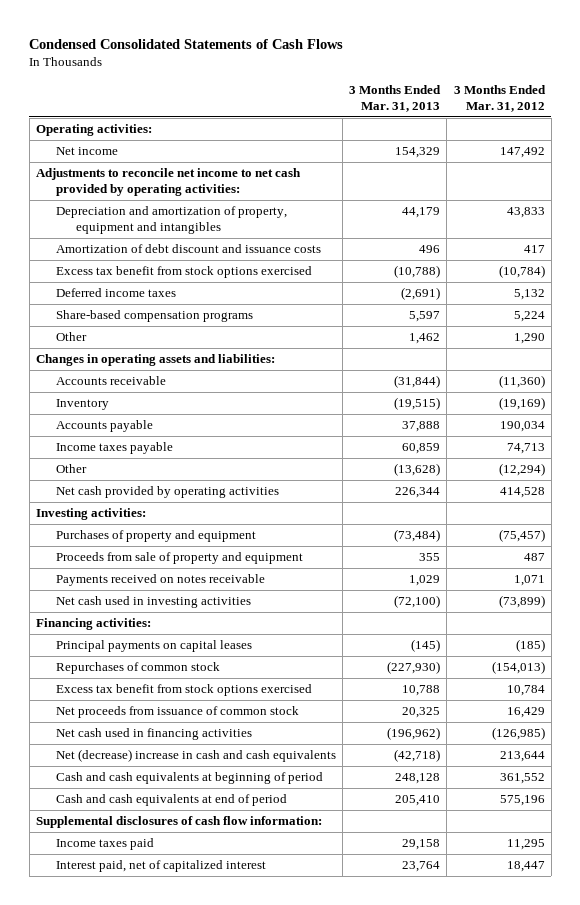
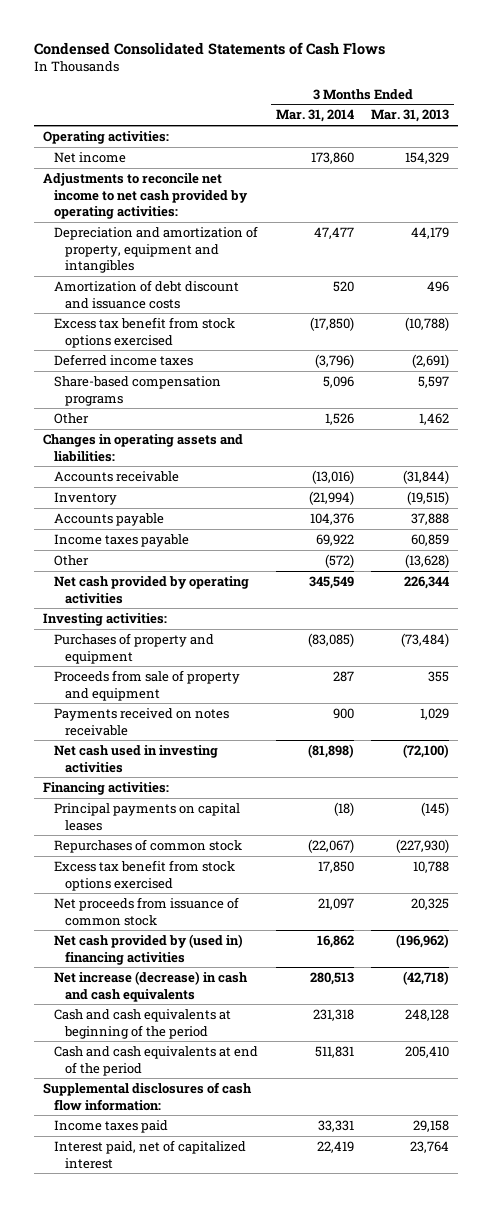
[453,85,546,112] 3 Months Ended Mar. 31, 2012 -> none
none -> [275,109,354,123] Mar. 31, 2014
[56,728,253,741] Net cash used in financing activities -> [54,933,244,965] Net cash provided by (used in) financing activities
[56,749,337,763] Net (decrease) increase in cash and cash equivalents -> [54,970,249,1002] Net increase (decrease) in cash and cash equivalents
[56,772,324,785] Cash and cash equivalents at beginning of period -> [54,1008,232,1039] Cash and cash equivalents at beginning of the period
[56,794,288,807] Cash and cash equivalents at end of period -> [54,1045,259,1076] Cash and cash equivalents at end of the period

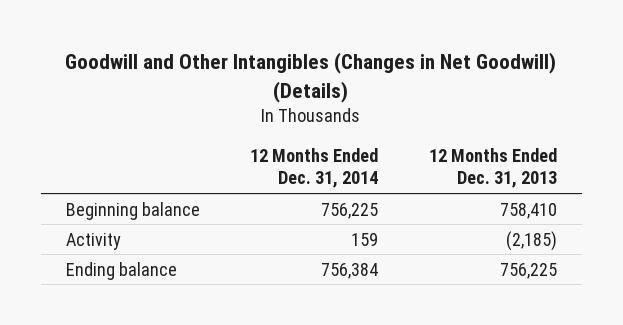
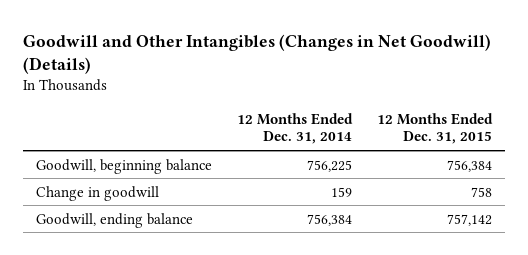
[428,147,557,189] 12 Months Ended Dec. 31, 2013 -> none
none -> [377,112,494,145] 12 Months Ended Dec. 31, 2015
[66,201,201,220] Beginning balance -> [35,158,212,174] Goodwill, beginning balance
[66,232,122,250] Activity -> [35,185,159,201] Change in goodwill
[66,261,178,280] Ending balance -> [35,212,193,228] Goodwill, ending balance

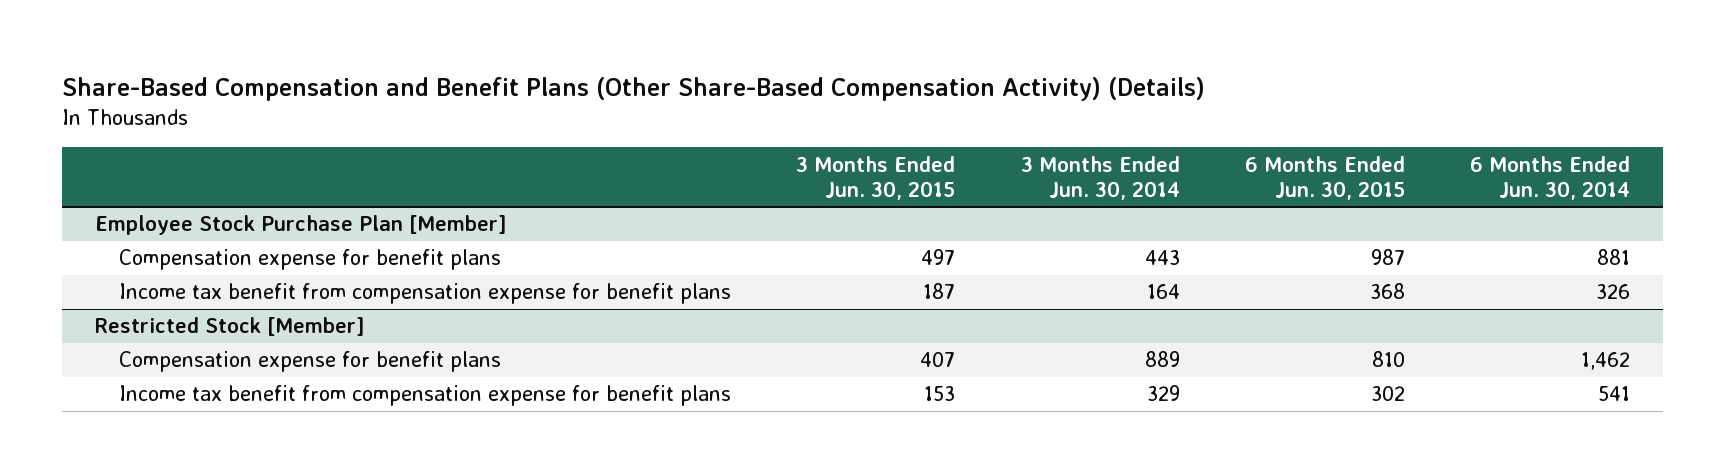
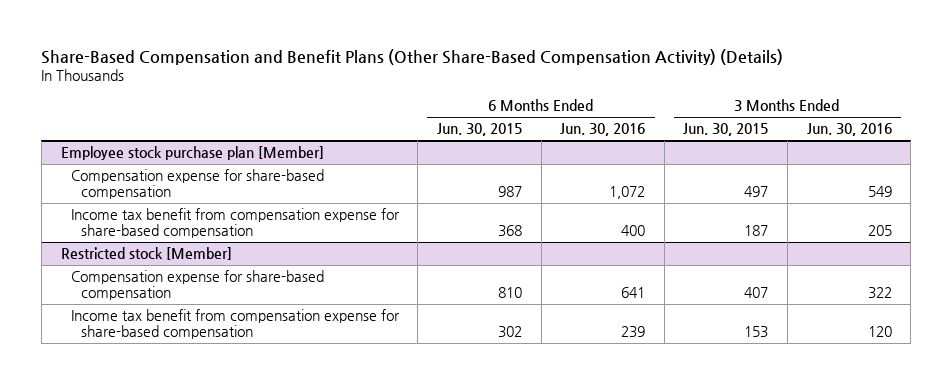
[1020,155,1180,200] 3 Months Ended Jun. 30, 2014 -> none
[1469,155,1630,200] 6 Months Ended Jun. 30, 2014 -> none
none -> [560,123,646,137] Jun. 30, 2016
none -> [806,123,892,137] Jun. 30, 2016
[94,215,507,236] Employee Stock Purchase Plan [Member] -> [60,146,324,161] Employee stock purchase plan [Member]
[119,249,502,271] Compensation expense for benefit plans -> [70,169,324,200] Compensation expense for share-based compensation
[119,283,732,305] Income tax benefit from compensation expense for benefit plans -> [70,208,400,239] Income tax benefit from compensation expense for share-based compensation
[94,317,365,337] Restricted Stock [Member] -> [60,247,232,261] Restricted stock [Member]
[119,351,502,373] Compensation expense for benefit plans -> [70,270,324,301] Compensation expense for share-based compensation
[119,385,732,407] Income tax benefit from compensation expense for benefit plans -> [70,309,400,340] Income tax benefit from compensation expense for share-based compensation

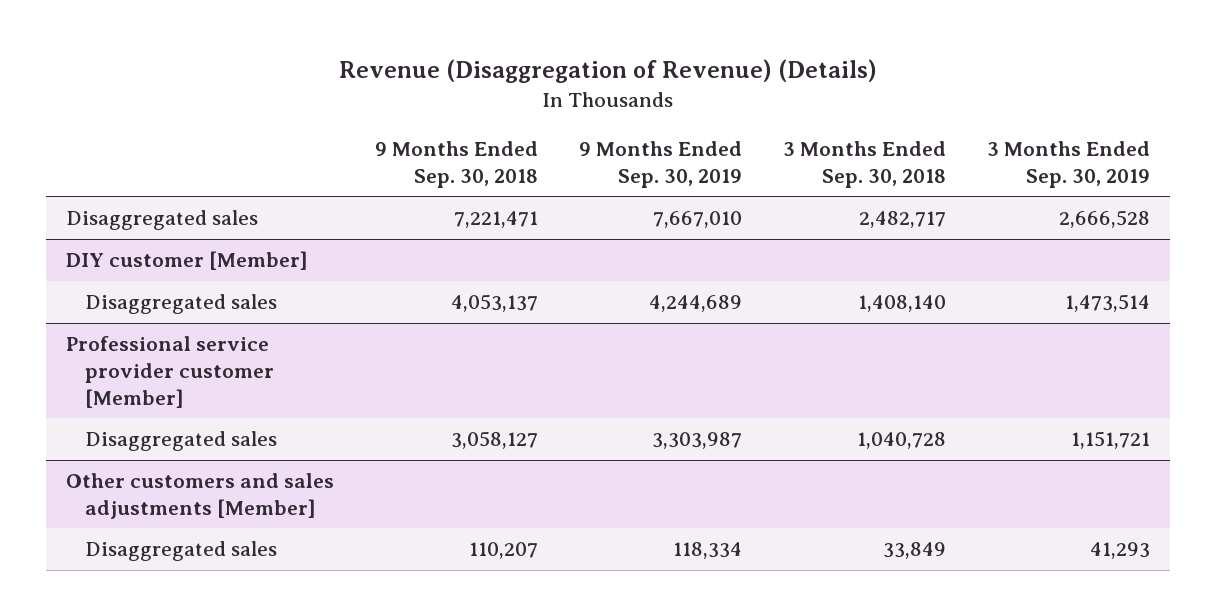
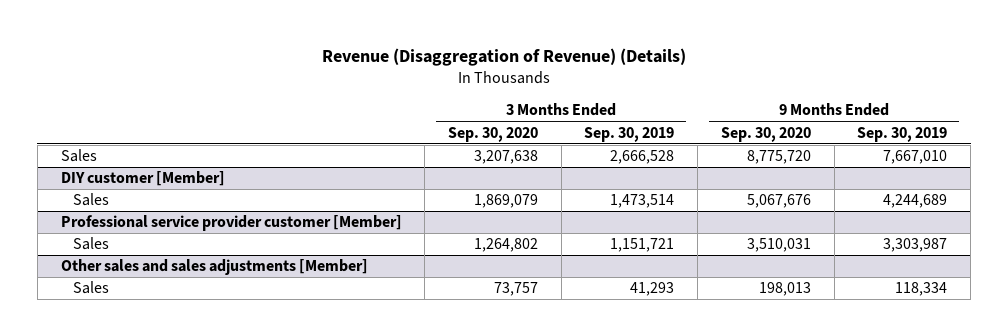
[375,140,539,188] 9 Months Ended Sep. 30, 2018 -> none
[782,140,946,188] 3 Months Ended Sep. 30, 2018 -> none
none -> [448,126,539,142] Sep. 30, 2020
none -> [720,126,811,142] Sep. 30, 2020
[66,210,259,231] Disaggregated sales -> [60,149,97,163] Sales
[85,294,278,315] Disaggregated sales -> [72,193,109,207] Sales
[85,431,278,452] Disaggregated sales -> [72,237,109,251] Sales
[66,473,335,519] Other customers and sales adjustments [Member] -> [60,259,368,276] Other sales and sales adjustments [Member]
[85,541,278,562] Disaggregated sales -> [72,281,109,295] Sales

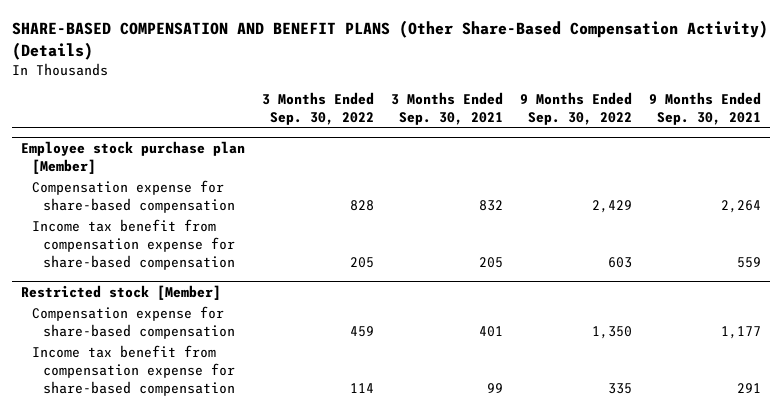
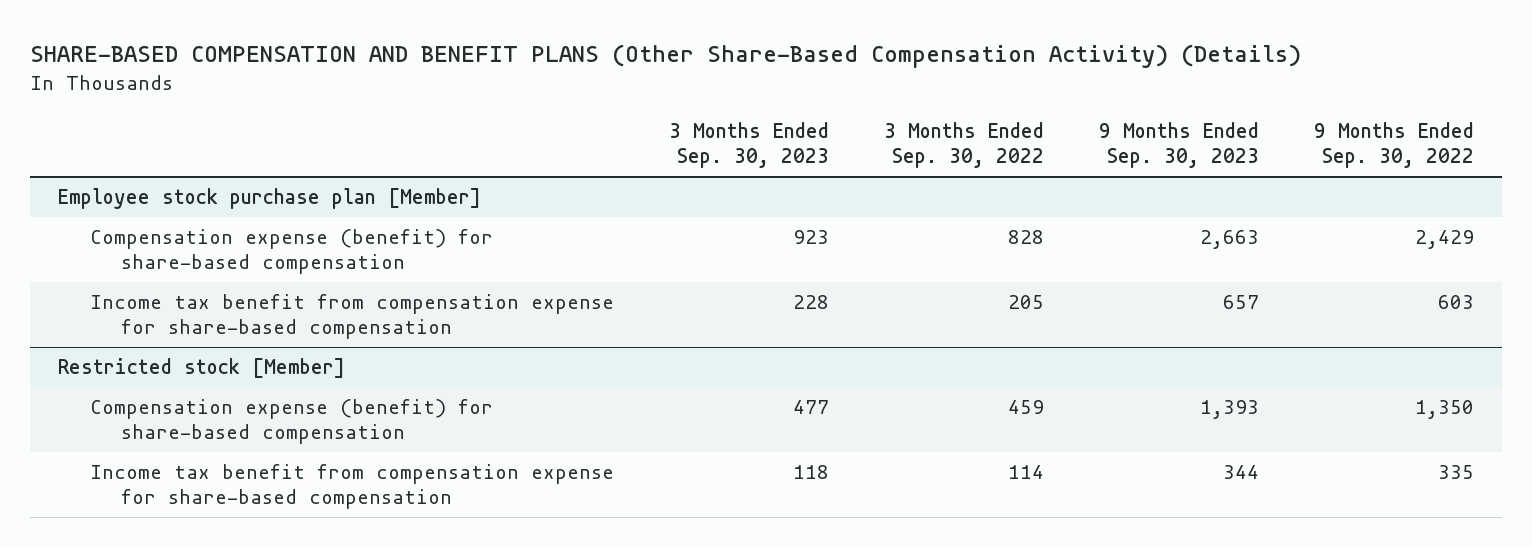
[390,92,503,125] 3 Months Ended Sep. 30, 2021 -> none
[649,92,762,125] 9 Months Ended Sep. 30, 2021 -> none
none -> [668,121,829,169] 3 Months Ended Sep. 30, 2023
none -> [1098,121,1259,169] 9 Months Ended Sep. 30, 2023
[32,180,236,214] Compensation expense for share-based compensation -> [89,229,493,275] Compensation expense (benefit) for share-based compensation
[32,306,236,340] Compensation expense for share-based compensation -> [89,399,493,445] Compensation expense (benefit) for share-based compensation

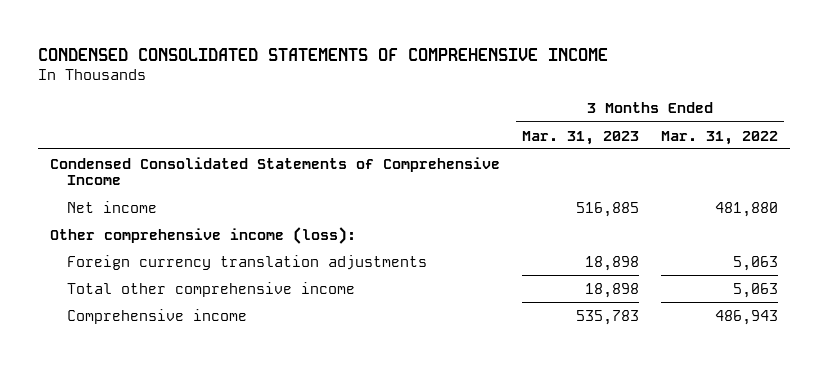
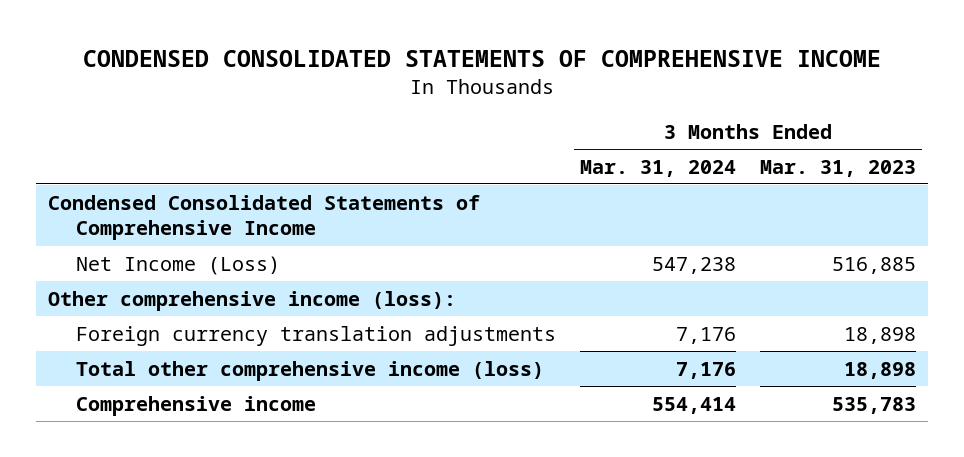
[661,130,779,145] Mar. 31, 2022 -> none
none -> [579,159,736,177] Mar. 31, 2024
[66,200,157,213] Net income -> [75,255,280,275] Net Income (Loss)
[66,281,355,297] Total other comprehensive income -> [75,360,544,381] Total other comprehensive income (loss)

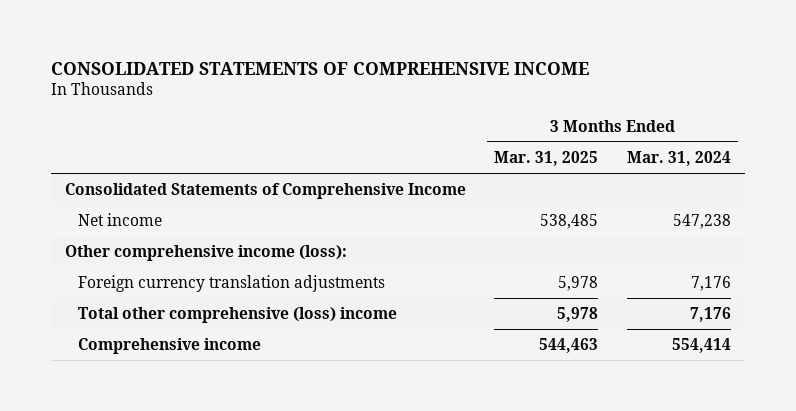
[83,50,882,68] CONDENSED CONSOLIDATED STATEMENTS OF COMPREHENSIVE INCOME -> [50,61,589,75] CONSOLIDATED STATEMENTS OF COMPREHENSIVE INCOME
[760,159,917,177] Mar. 31, 2023 -> none
none -> [494,151,599,167] Mar. 31, 2025
[48,194,481,241] Condensed Consolidated Statements of Comprehensive Income -> [64,183,466,200] Consolidated Statements of Comprehensive Income
[75,255,280,275] Net Income (Loss) -> [78,213,163,227] Net income
[75,360,544,381] Total other comprehensive income (loss) -> [78,307,398,324] Total other comprehensive (loss) income

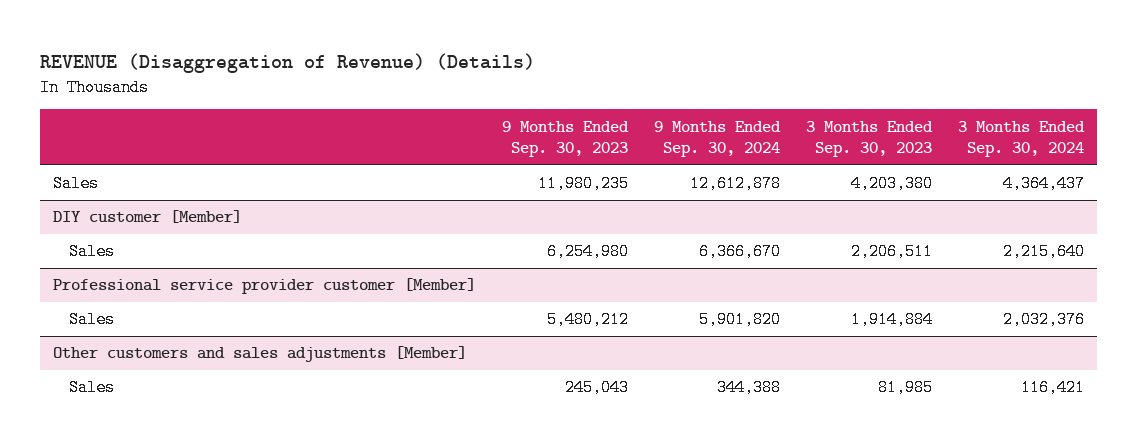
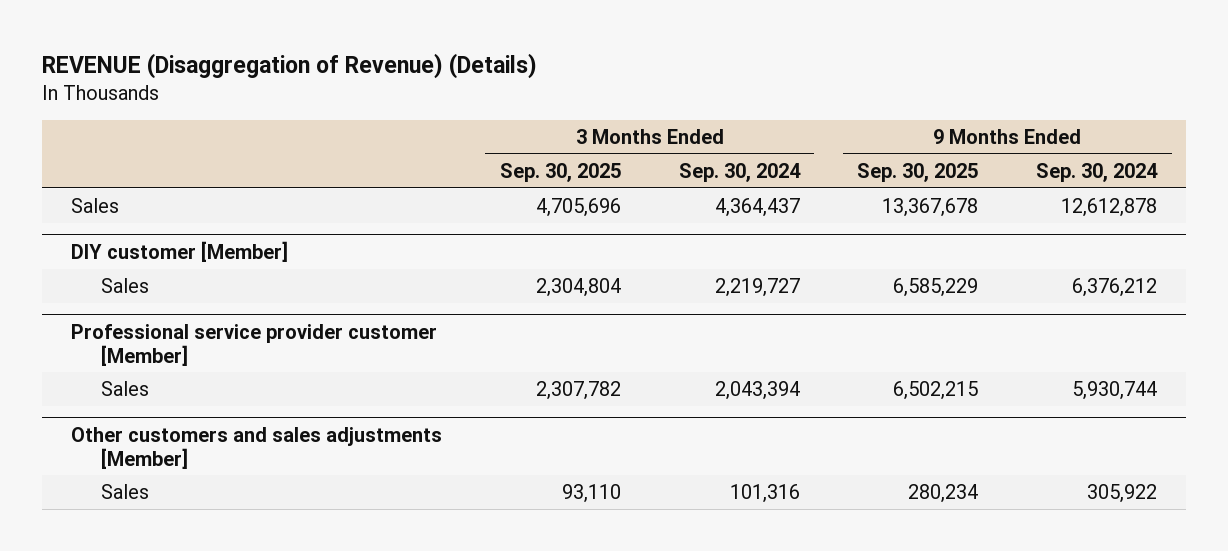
[501,120,629,158] 9 Months Ended Sep. 30, 2023 -> none
[805,120,933,158] 3 Months Ended Sep. 30, 2023 -> none
none -> [499,162,621,182] Sep. 30, 2025
none -> [857,162,979,182] Sep. 30, 2025
[698,243,781,261] 6,366,670 -> [1072,278,1158,298] 6,376,212
[1002,243,1085,261] 2,215,640 -> [714,278,800,298] 2,219,727
[698,311,781,329] 5,901,820 -> [1072,381,1158,401] 5,930,744
[1002,311,1085,329] 2,032,376 -> [714,381,800,401] 2,043,394
[716,379,781,397] 344,388 -> [1087,484,1158,504] 305,922
[1020,379,1085,397] 116,421 -> [729,484,800,504] 101,316

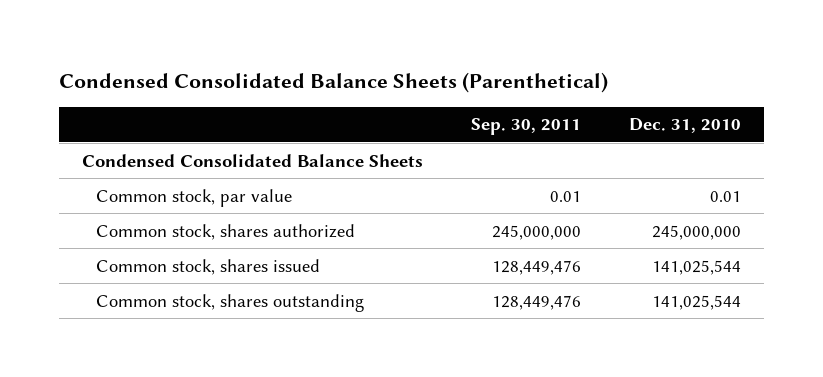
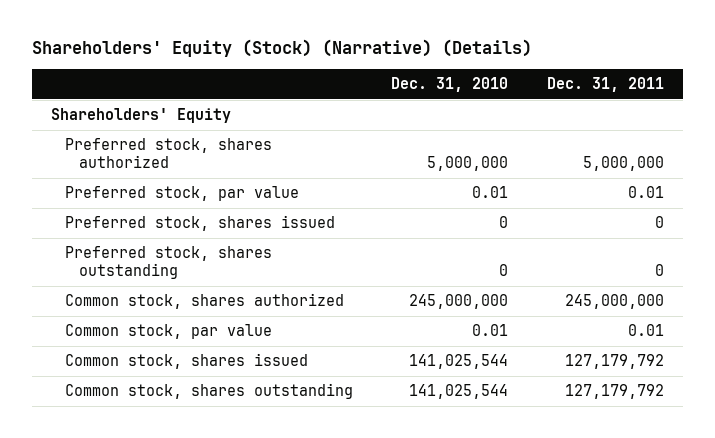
[58,71,608,93] Condensed Consolidated Balance Sheets (Parenthetical) -> [31,39,532,58] Shareholders' Equity (Stock) (Narrative) (Details)
[471,118,582,136] Sep. 30, 2011 -> none
none -> [546,77,664,93] Dec. 31, 2011
[82,153,424,167] Condensed Consolidated Balance Sheets -> none
none -> [51,108,232,124] Shareholders' Equity
none -> [64,138,272,169] Preferred stock, shares authorized
none -> [64,186,299,202] Preferred stock, par value
none -> [64,215,335,232] Preferred stock, shares issued
none -> [64,246,272,280] Preferred stock, shares outstanding
[95,188,292,207] Common stock, par value -> [64,324,272,340] Common stock, par value

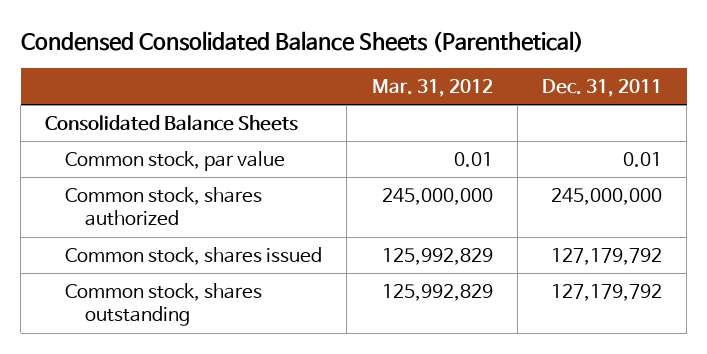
[31,39,532,58] Shareholders' Equity (Stock) (Narrative) (Details) -> [20,31,584,53] Condensed Consolidated Balance Sheets (Parenthetical)
[391,77,509,93] Dec. 31, 2010 -> none
none -> [371,78,493,97] Mar. 31, 2012
[51,108,232,124] Shareholders' Equity -> none
[64,138,272,169] Preferred stock, shares authorized -> none
[64,186,299,202] Preferred stock, par value -> none
[64,215,335,232] Preferred stock, shares issued -> none
[64,246,272,280] Preferred stock, shares outstanding -> none
none -> [45,114,299,131] Consolidated Balance Sheets
[64,293,344,310] Common stock, shares authorized -> [65,186,263,227] Common stock, shares authorized

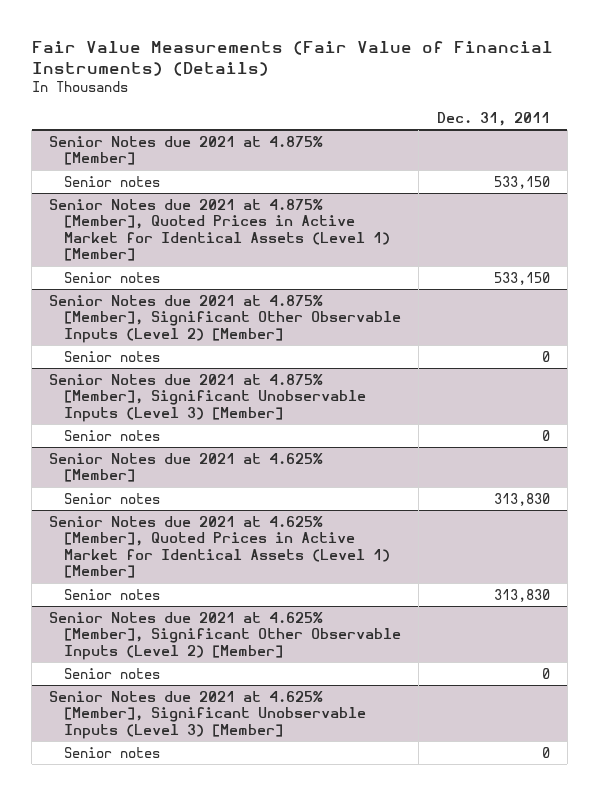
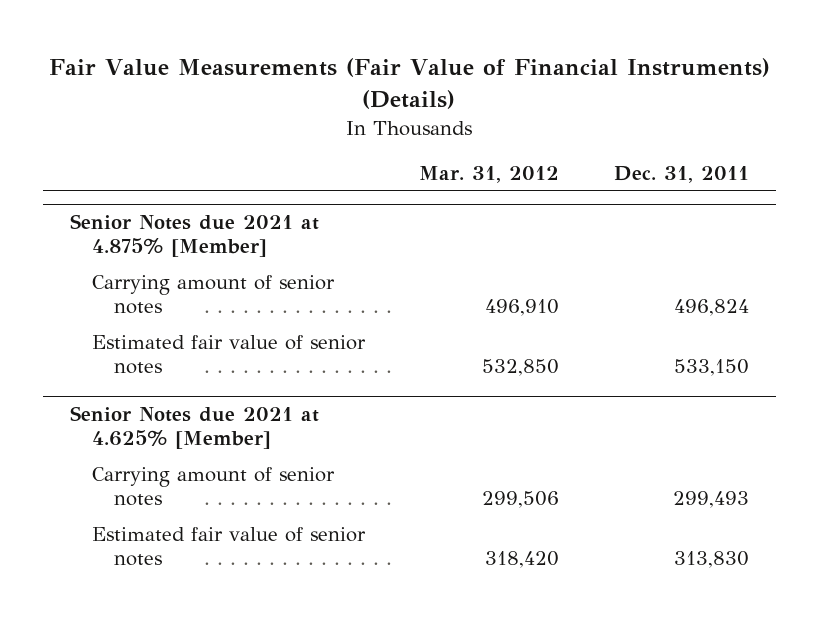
none -> [419,166,560,184] Mar. 31, 2012
[49,198,391,262] Senior Notes due 2021 at 4.875% [Member], Quoted Prices in Active Market for Identical Assets (Level 1) [Member] -> none
[64,271,161,283] Senior notes -> none
[49,294,402,343] Senior Notes due 2021 at 4.875% [Member], Significant Other Observable Inputs (Level 2) [Member] -> none
[64,350,161,362] Senior notes -> none
[49,373,367,422] Senior Notes due 2021 at 4.875% [Member], Significant Unobservable Inputs (Level 3) [Member] -> none
[64,429,161,441] Senior notes -> none
none -> [91,274,335,314] Carrying amount of senior notes
[64,175,161,187] Senior notes -> [91,334,366,374] Estimated fair value of senior notes
[49,515,391,579] Senior Notes due 2021 at 4.625% [Member], Quoted Prices in Active Market for Identical Assets (Level 1) [Member] -> none
[64,588,161,600] Senior notes -> none
[49,611,402,660] Senior Notes due 2021 at 4.625% [Member], Significant Other Observable Inputs (Level 2) [Member] -> none
[64,667,161,679] Senior notes -> none
[49,690,367,739] Senior Notes due 2021 at 4.625% [Member], Significant Unobservable Inputs (Level 3) [Member] -> none
[64,746,161,758] Senior notes -> none
none -> [91,466,335,506] Carrying amount of senior notes
[64,492,161,504] Senior notes -> [91,526,366,566] Estimated fair value of senior notes

